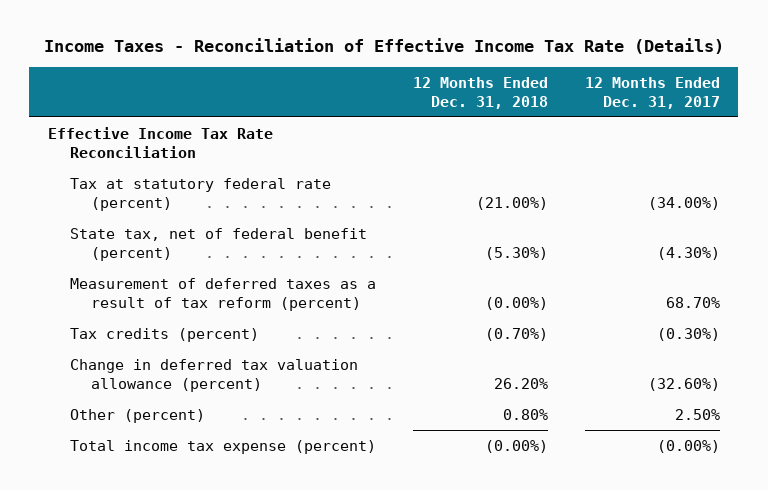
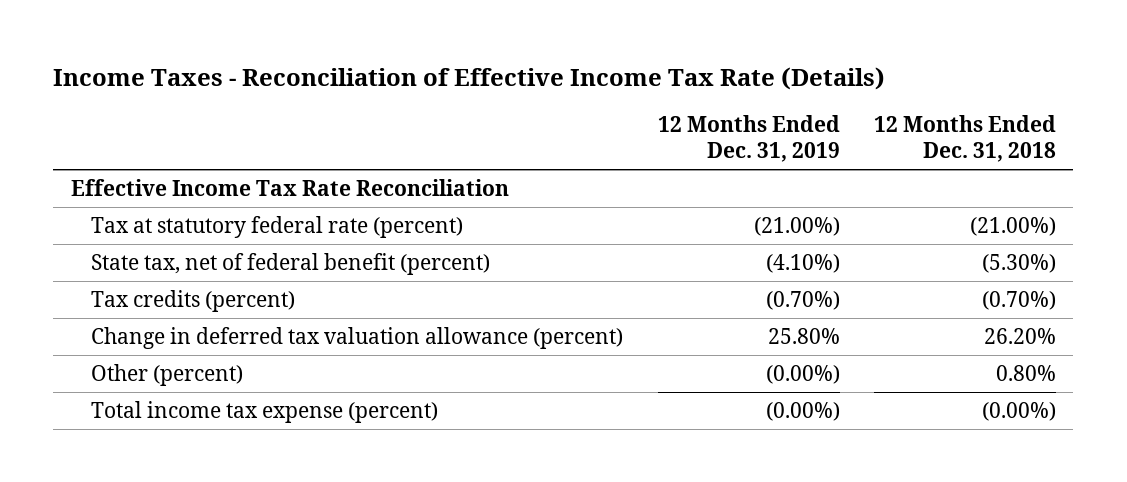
[584,76,720,109] 12 Months Ended Dec. 31, 2017 -> none
none -> [657,115,840,163] 12 Months Ended Dec. 31, 2019
[69,277,376,311] Measurement of deferred taxes as a result of tax reform (percent) -> none

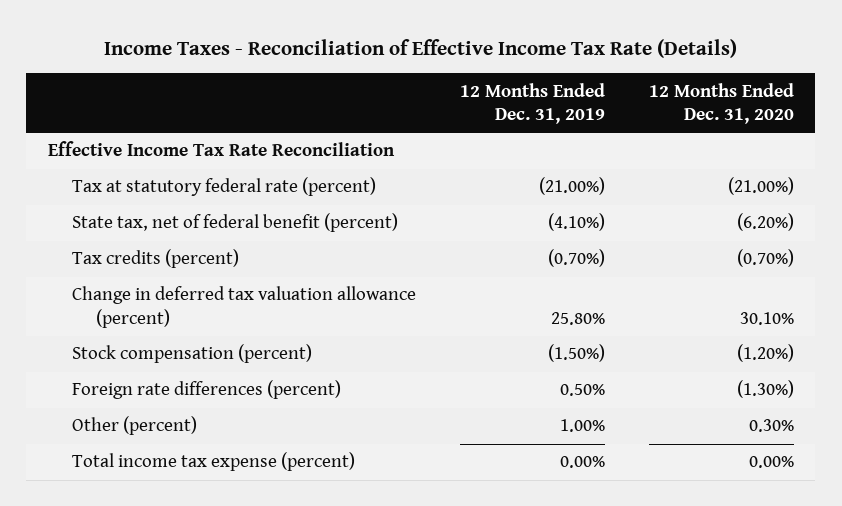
[874,115,1057,163] 12 Months Ended Dec. 31, 2018 -> none
none -> [648,82,794,124] 12 Months Ended Dec. 31, 2020
none -> [72,344,313,364] Stock compensation (percent)
none -> [72,380,342,400] Foreign rate differences (percent)
[765,364,840,384] (0.00%) -> [559,419,605,433] 1.00%
[765,401,840,421] (0.00%) -> [559,456,605,469] 0.00%

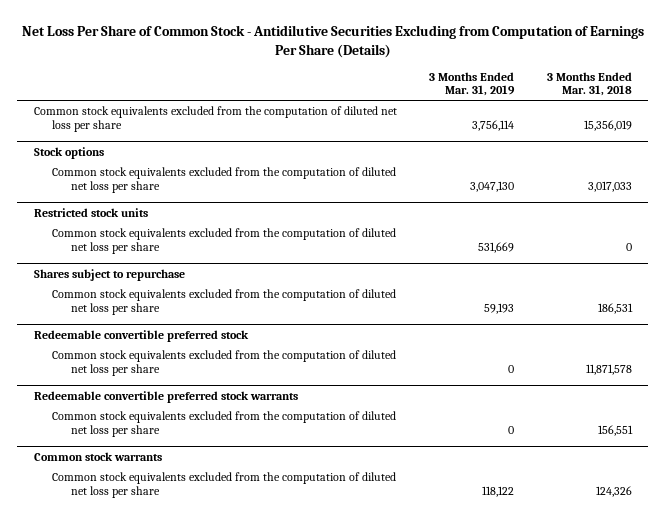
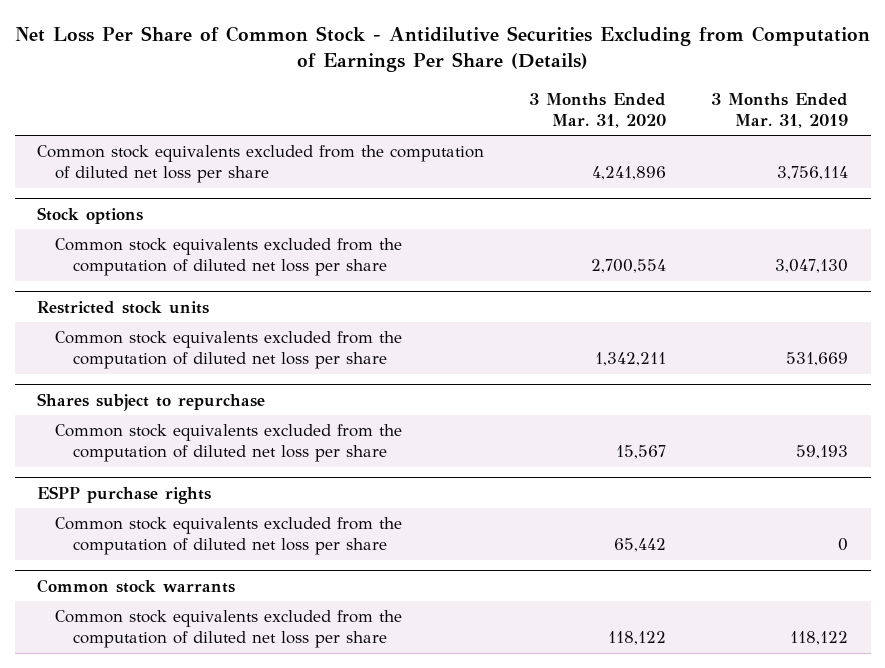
[546,71,632,97] 3 Months Ended Mar. 31, 2018 -> none
none -> [529,92,667,129] 3 Months Ended Mar. 31, 2020
[33,329,249,342] Redeemable convertible preferred stock -> none
[52,349,397,376] Common stock equivalents excluded from the computation of diluted net loss per share -> none
[33,390,298,403] Redeemable convertible preferred stock warrants -> none
none -> [37,485,212,504] ESPP purchase rights

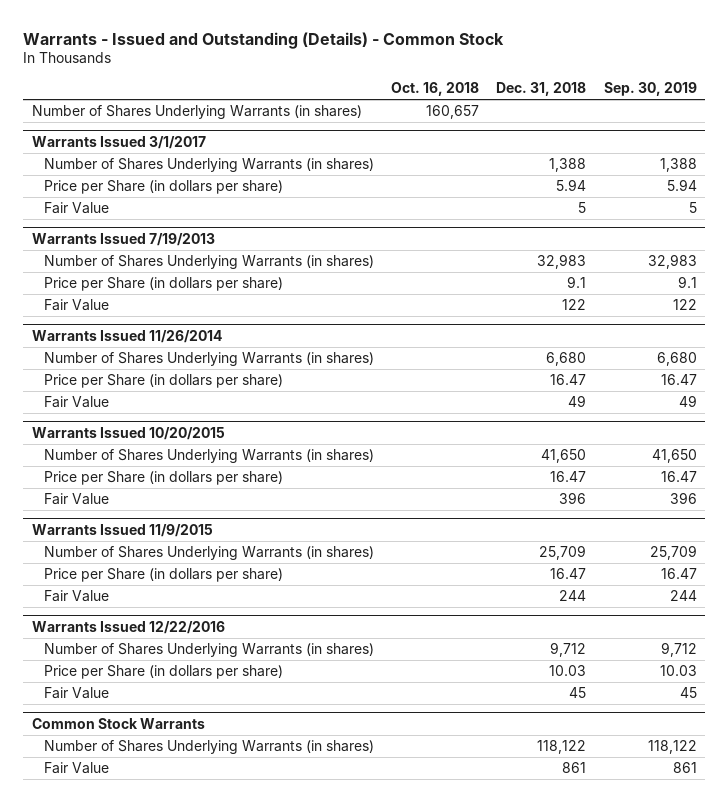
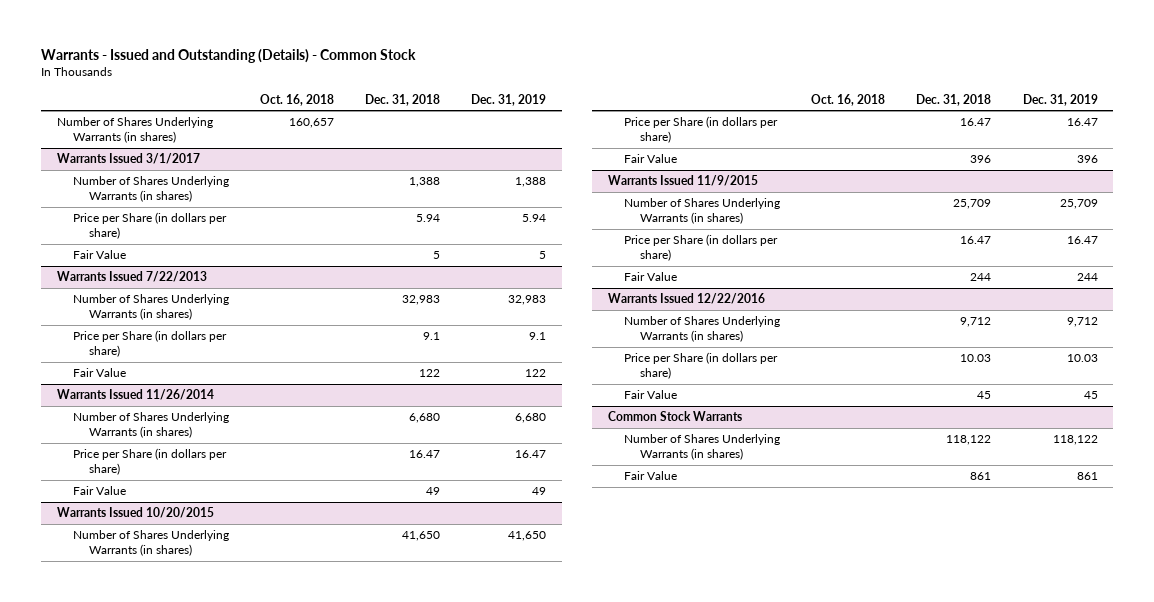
[603,82,697,97] Sep. 30, 2019 -> none
none -> [471,93,547,106] Dec. 31, 2019
[31,232,215,246] Warrants Issued 7/19/2013 -> [56,271,207,283] Warrants Issued 7/22/2013

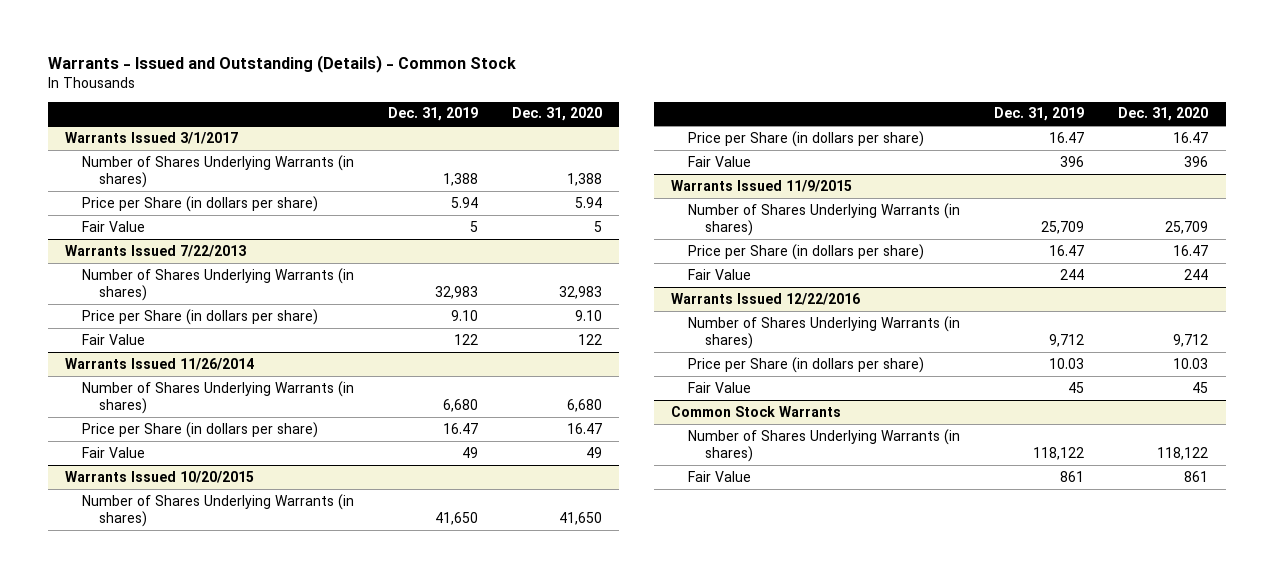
[259,93,334,106] Oct. 16, 2018 -> none
[365,93,441,106] Dec. 31, 2018 -> none
none -> [512,107,603,122] Dec. 31, 2020
[56,117,213,144] Number of Shares Underlying Warrants (in shares) -> none
[529,332,547,341] 9.1 -> [450,309,478,321] 9.10

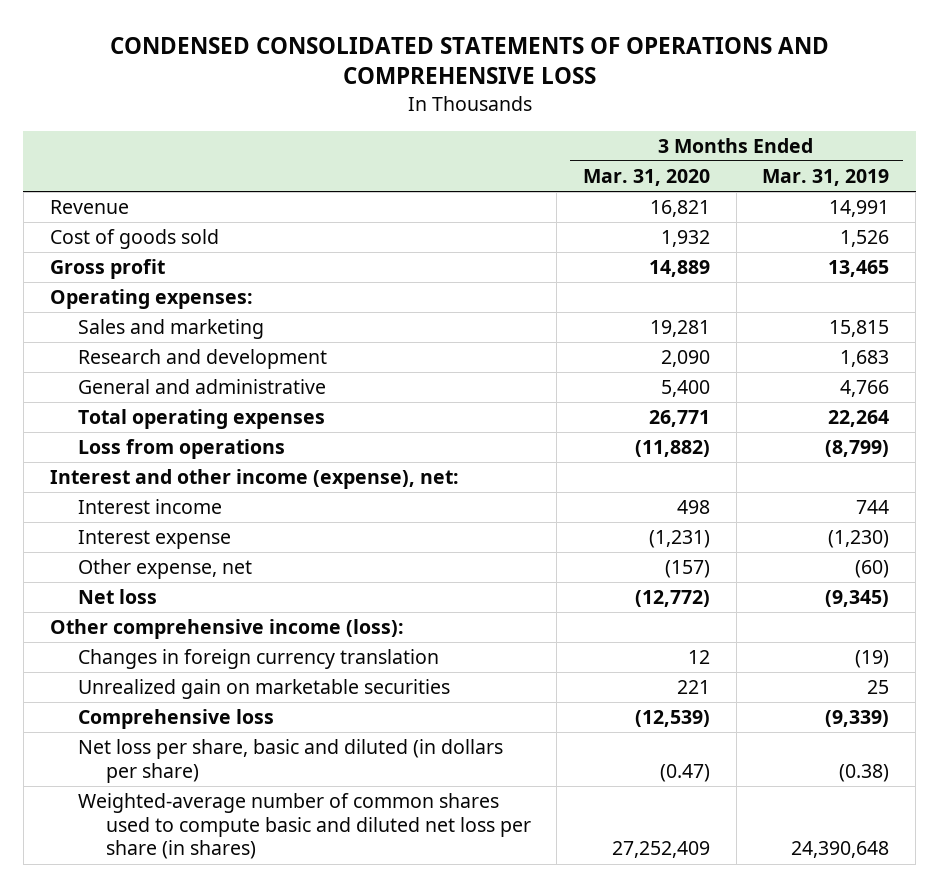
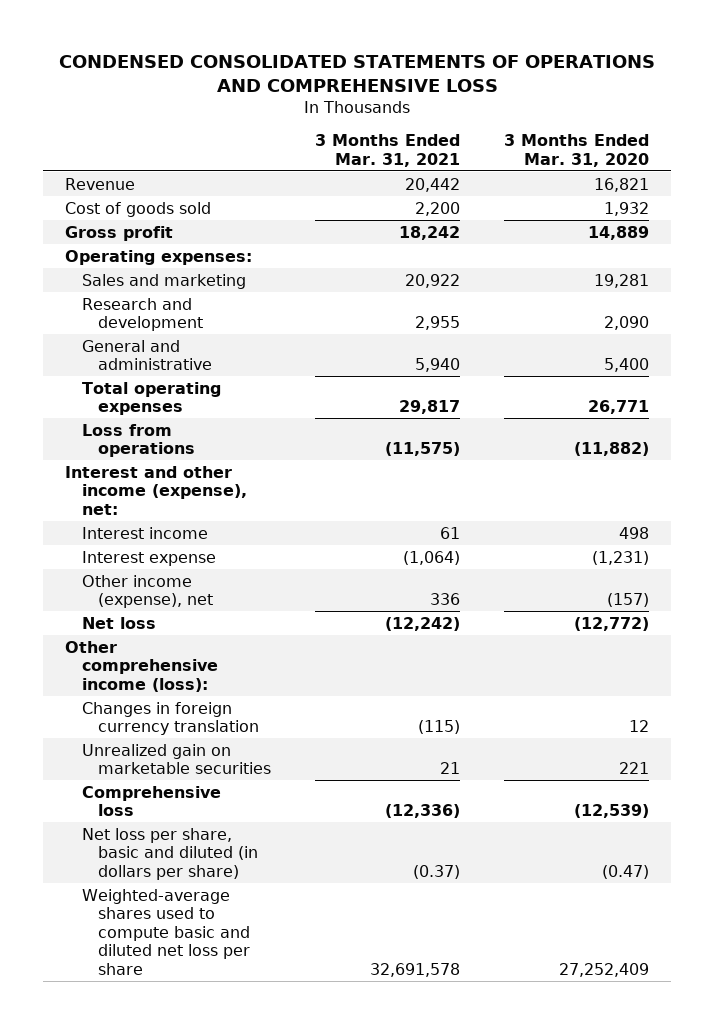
[762,169,890,187] Mar. 31, 2019 -> none
none -> [315,134,461,167] 3 Months Ended Mar. 31, 2021
[77,559,252,580] Other expense, net -> [81,574,214,609] Other income (expense), net
[77,793,531,860] Weighted-average number of common shares used to compute basic and diluted net loss per share (in shares) -> [81,888,251,975] Weighted-average shares used to compute basic and diluted net loss per share

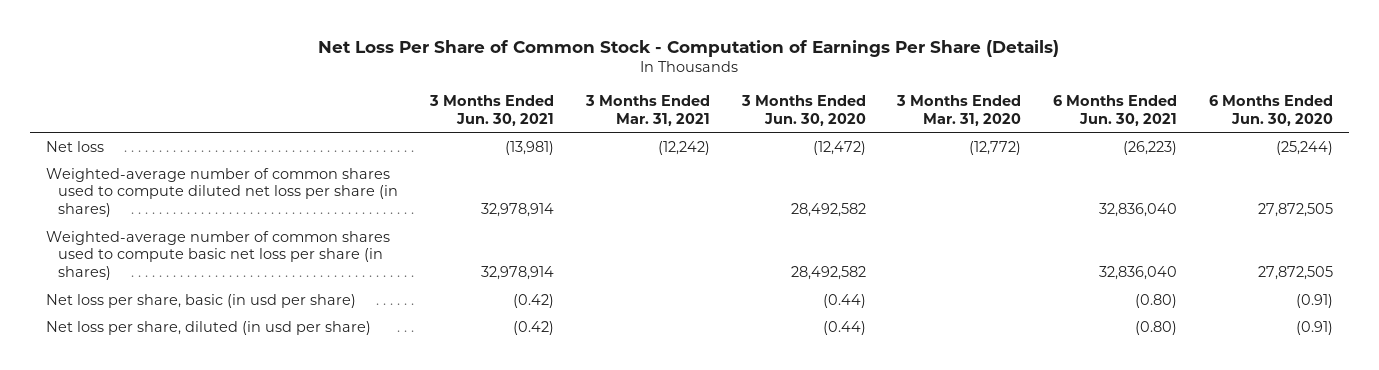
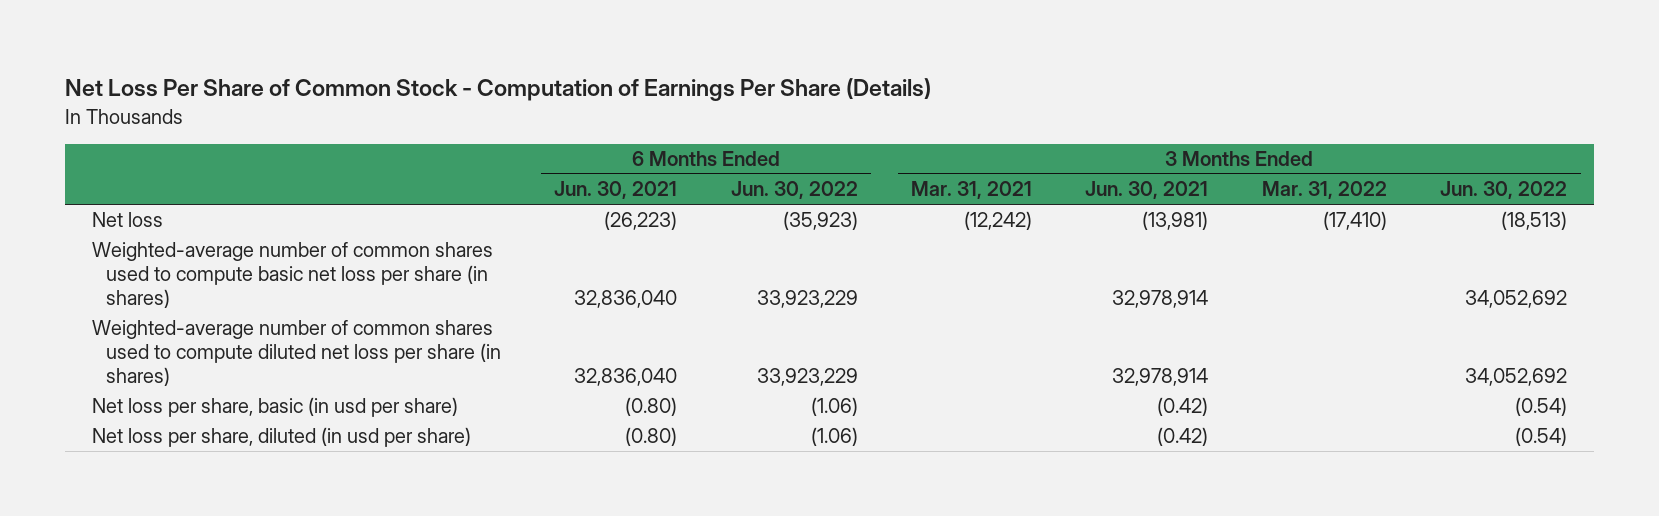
[740,94,866,126] 3 Months Ended Jun. 30, 2020 -> none
[896,94,1022,126] 3 Months Ended Mar. 31, 2020 -> none
[1208,94,1333,126] 6 Months Ended Jun. 30, 2020 -> none
none -> [730,181,858,200] Jun. 30, 2022
none -> [1261,181,1387,200] Mar. 31, 2022
none -> [1440,181,1568,200] Jun. 30, 2022
[46,167,399,218] Weighted-average number of common shares used to compute diluted net loss per share (in shares) -> [91,320,501,386] Weighted-average number of common shares used to compute diluted net loss per share (in shares)

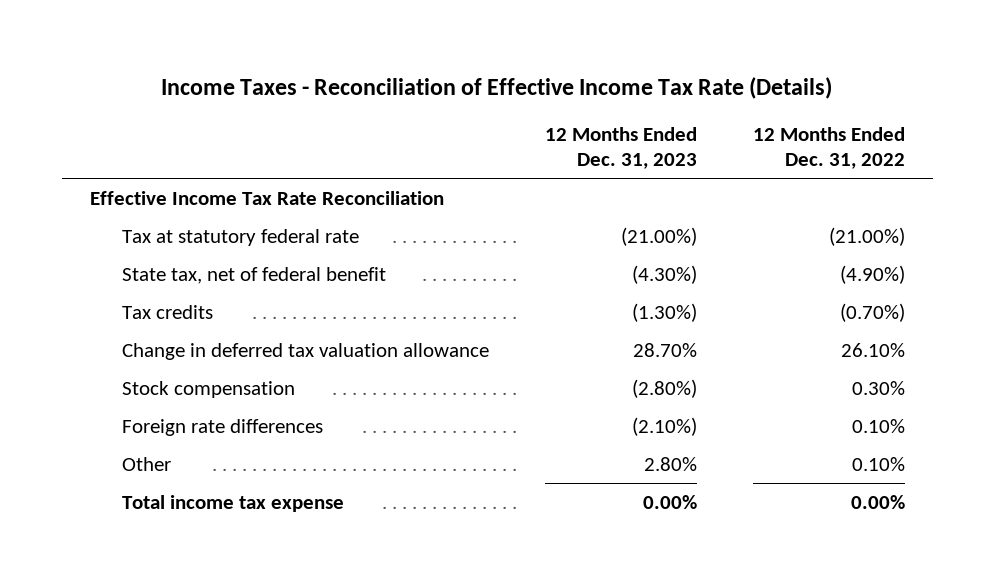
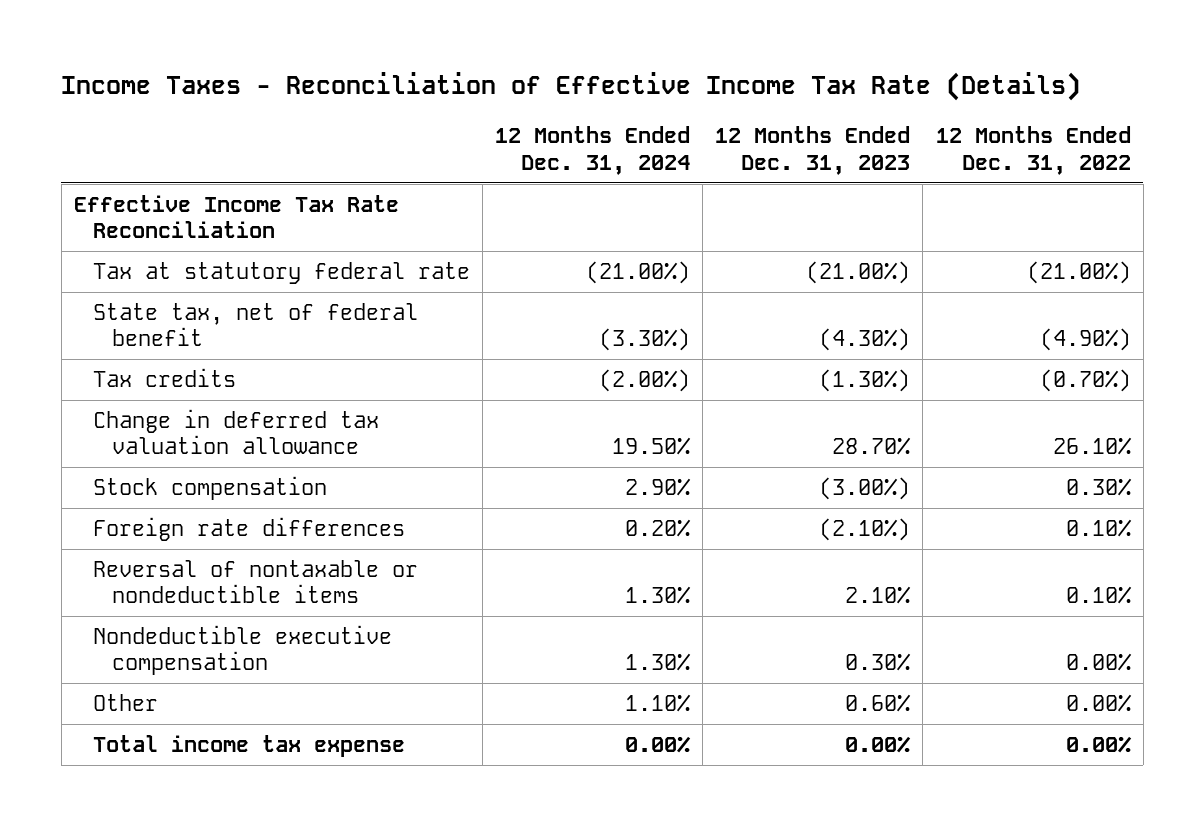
none -> [495,126,691,175] 12 Months Ended Dec. 31, 2024
[631,378,697,398] (2.80%) -> [819,476,911,500] (3.00%)
none -> [93,559,419,604] Reversal of nontaxable or nondeductible items
none -> [93,624,393,676] Nondeductible executive compensation
[643,456,697,471] 2.80% -> [845,693,912,712] 0.60%
[851,456,905,471] 0.10% -> [1065,693,1132,712] 0.00%

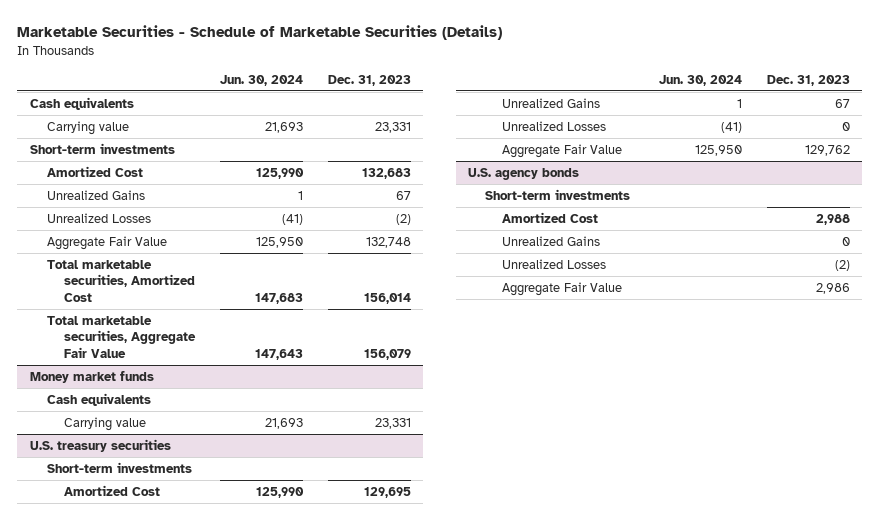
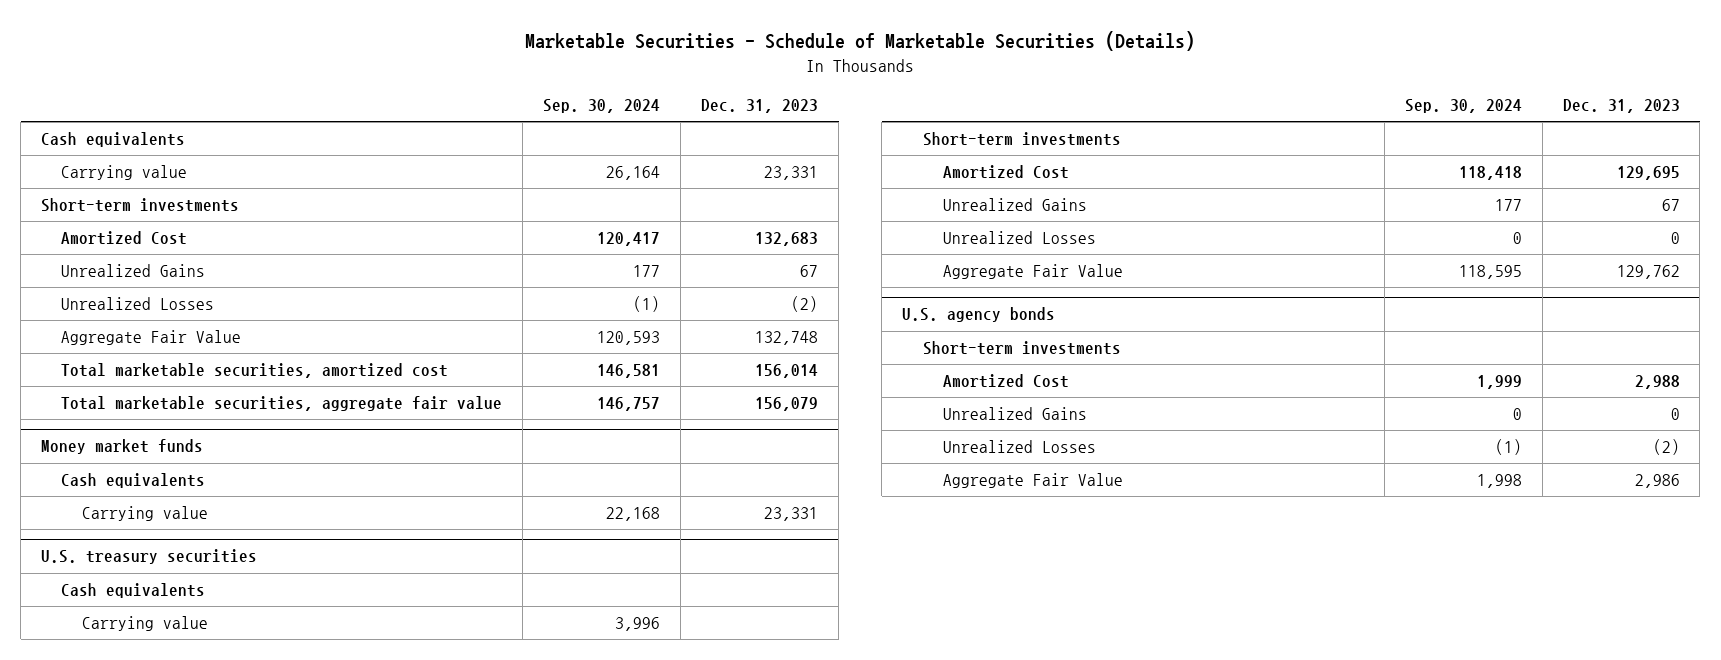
[219,74,303,86] Jun. 30, 2024 -> none
none -> [543,98,661,113] Sep. 30, 2024
[46,260,195,302] Total marketable securities, Amortized Cost -> [61,363,449,379] Total marketable securities, amortized cost
[46,316,196,358] Total marketable securities, Aggregate Fair Value -> [61,396,503,412] Total marketable securities, aggregate fair value
none -> [61,583,206,599] Cash equivalents
none -> [81,616,208,632] Carrying value

